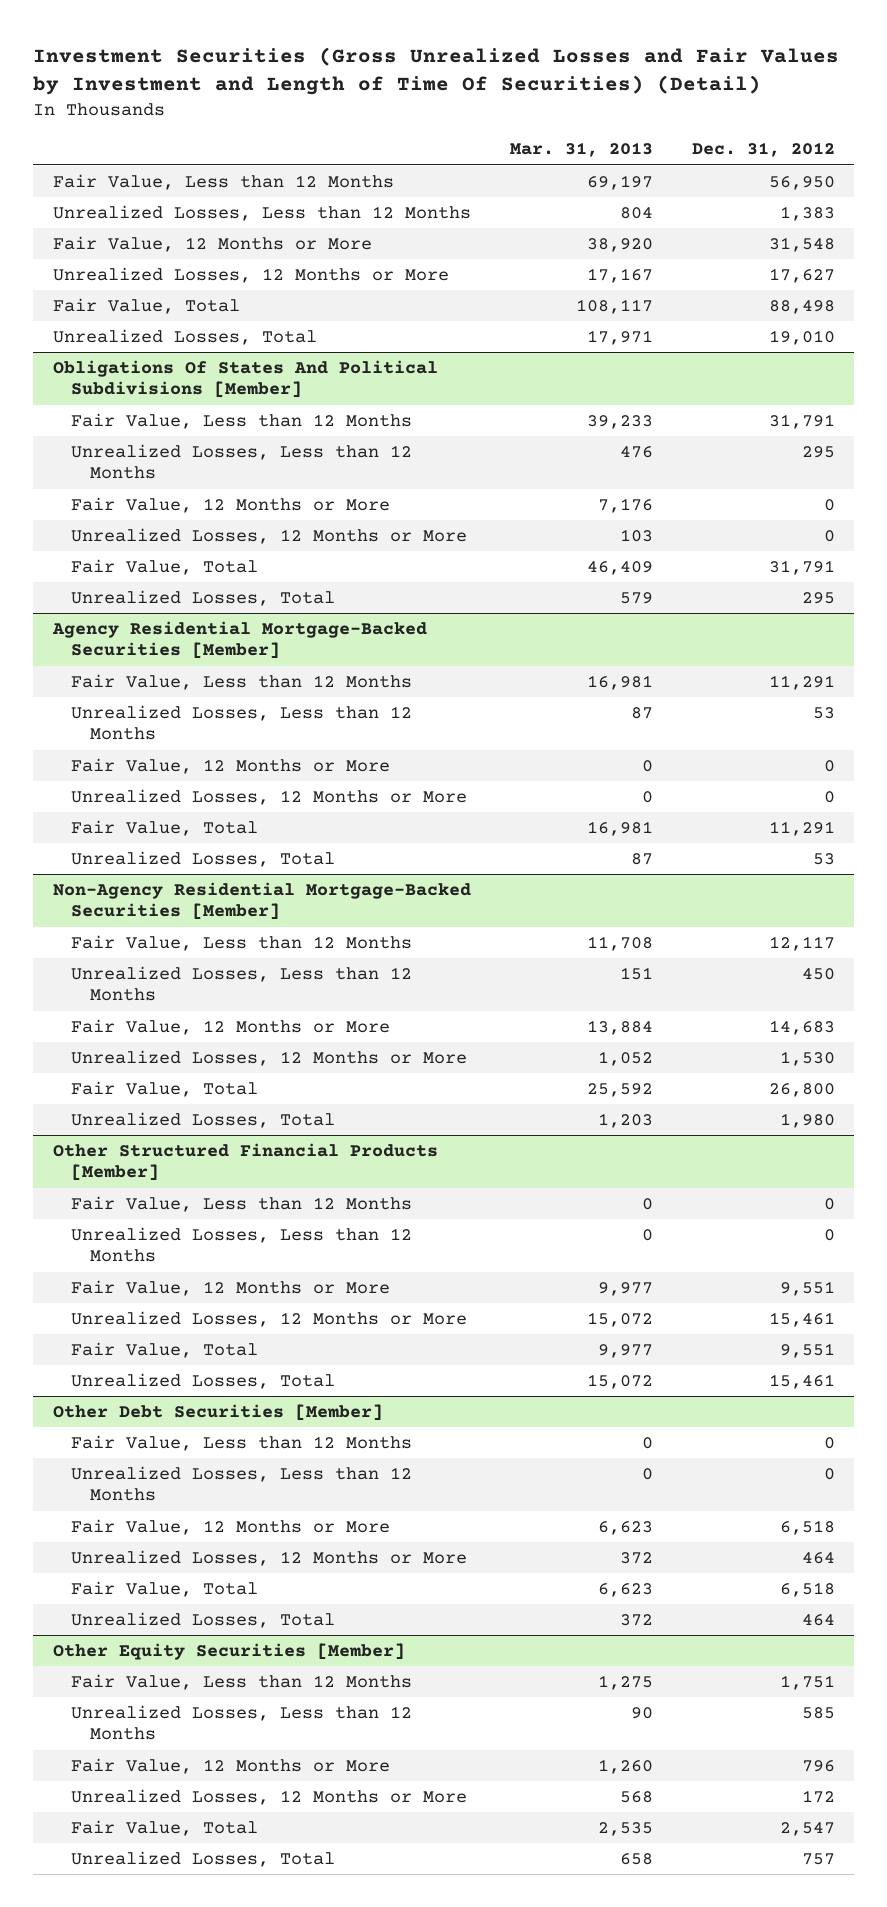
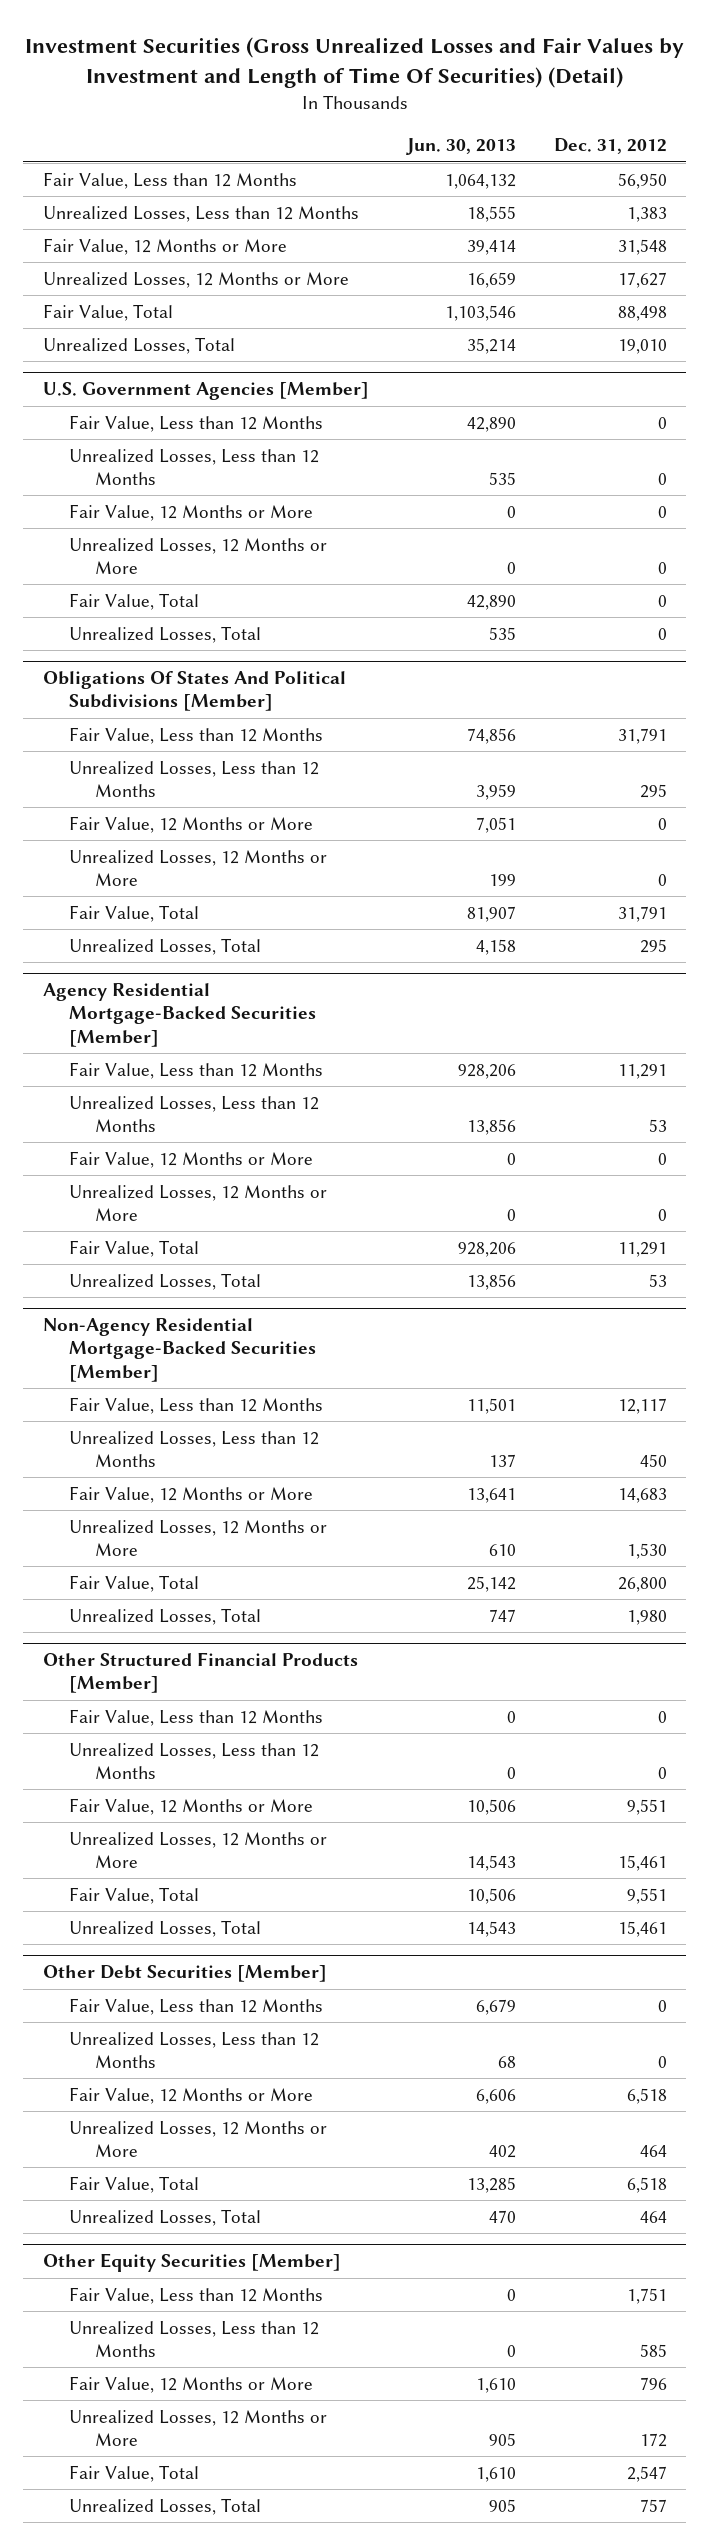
[509,142,653,158] Mar. 31, 2013 -> none
none -> [405,138,516,156] Jun. 30, 2013
none -> [42,382,369,401] U.S. Government Agencies [Member]
none -> [68,414,323,432] Fair Value, Less than 12 Months
none -> [68,448,319,485] Unrealized Losses, Less than 12 Months
none -> [68,503,313,521] Fair Value, 12 Months or More
none -> [68,537,327,574] Unrealized Losses, 12 Months or More
none -> [68,592,199,610] Fair Value, Total
none -> [68,625,261,643] Unrealized Losses, Total

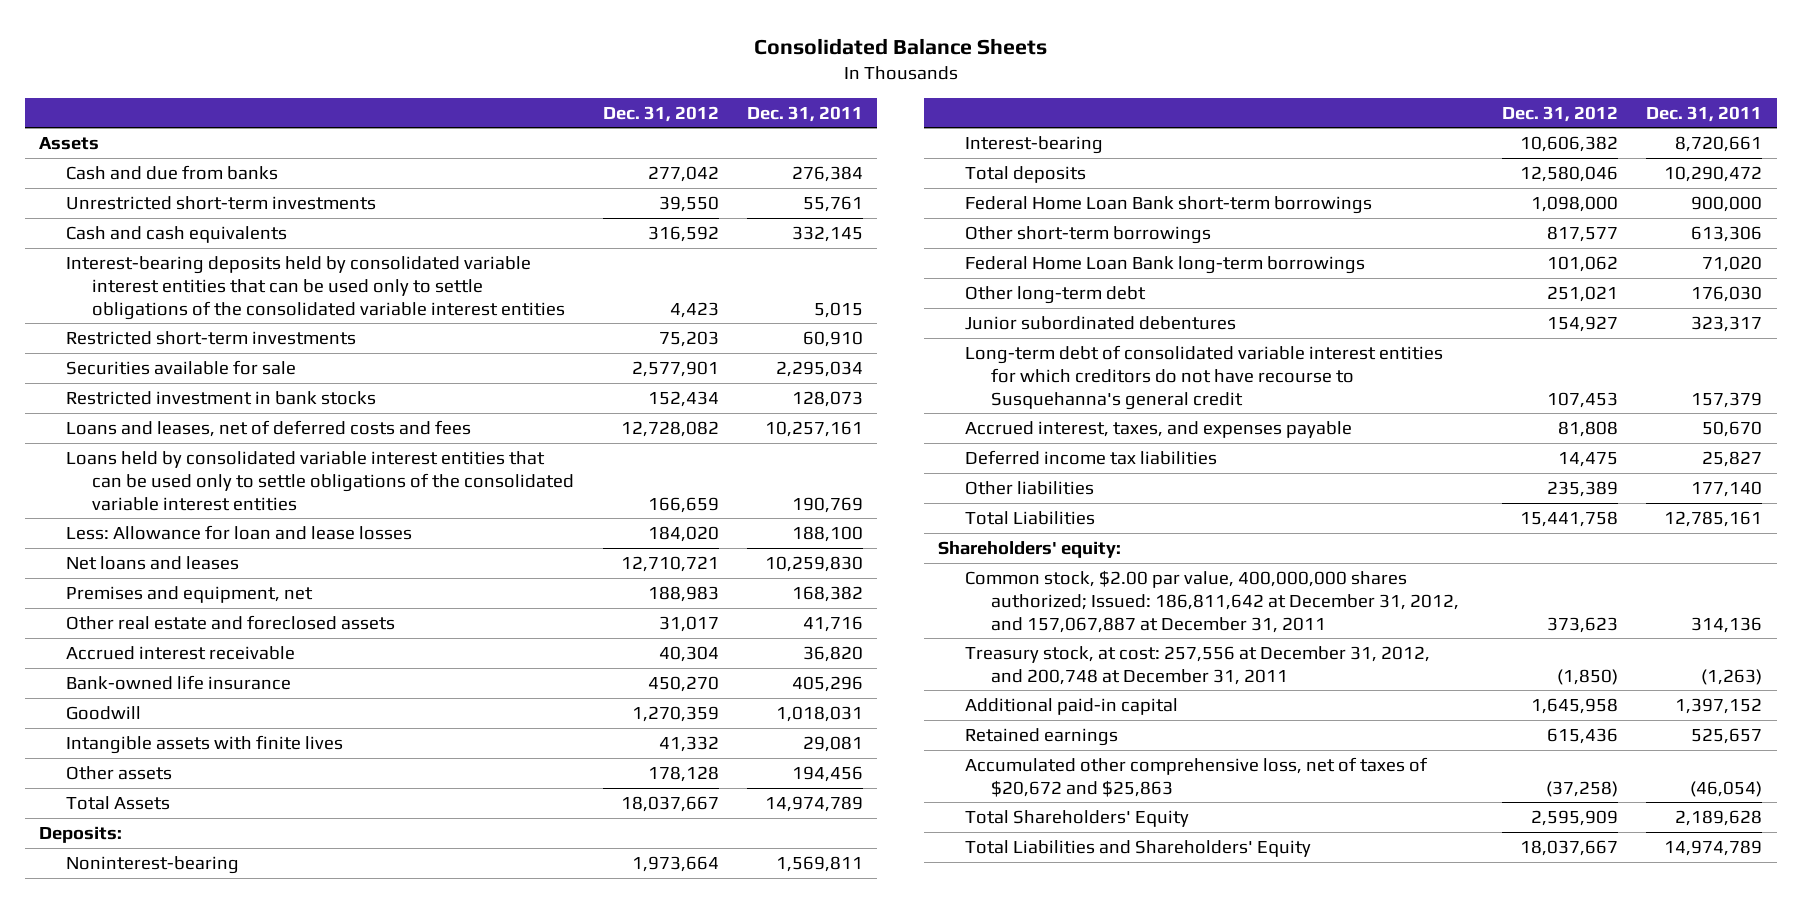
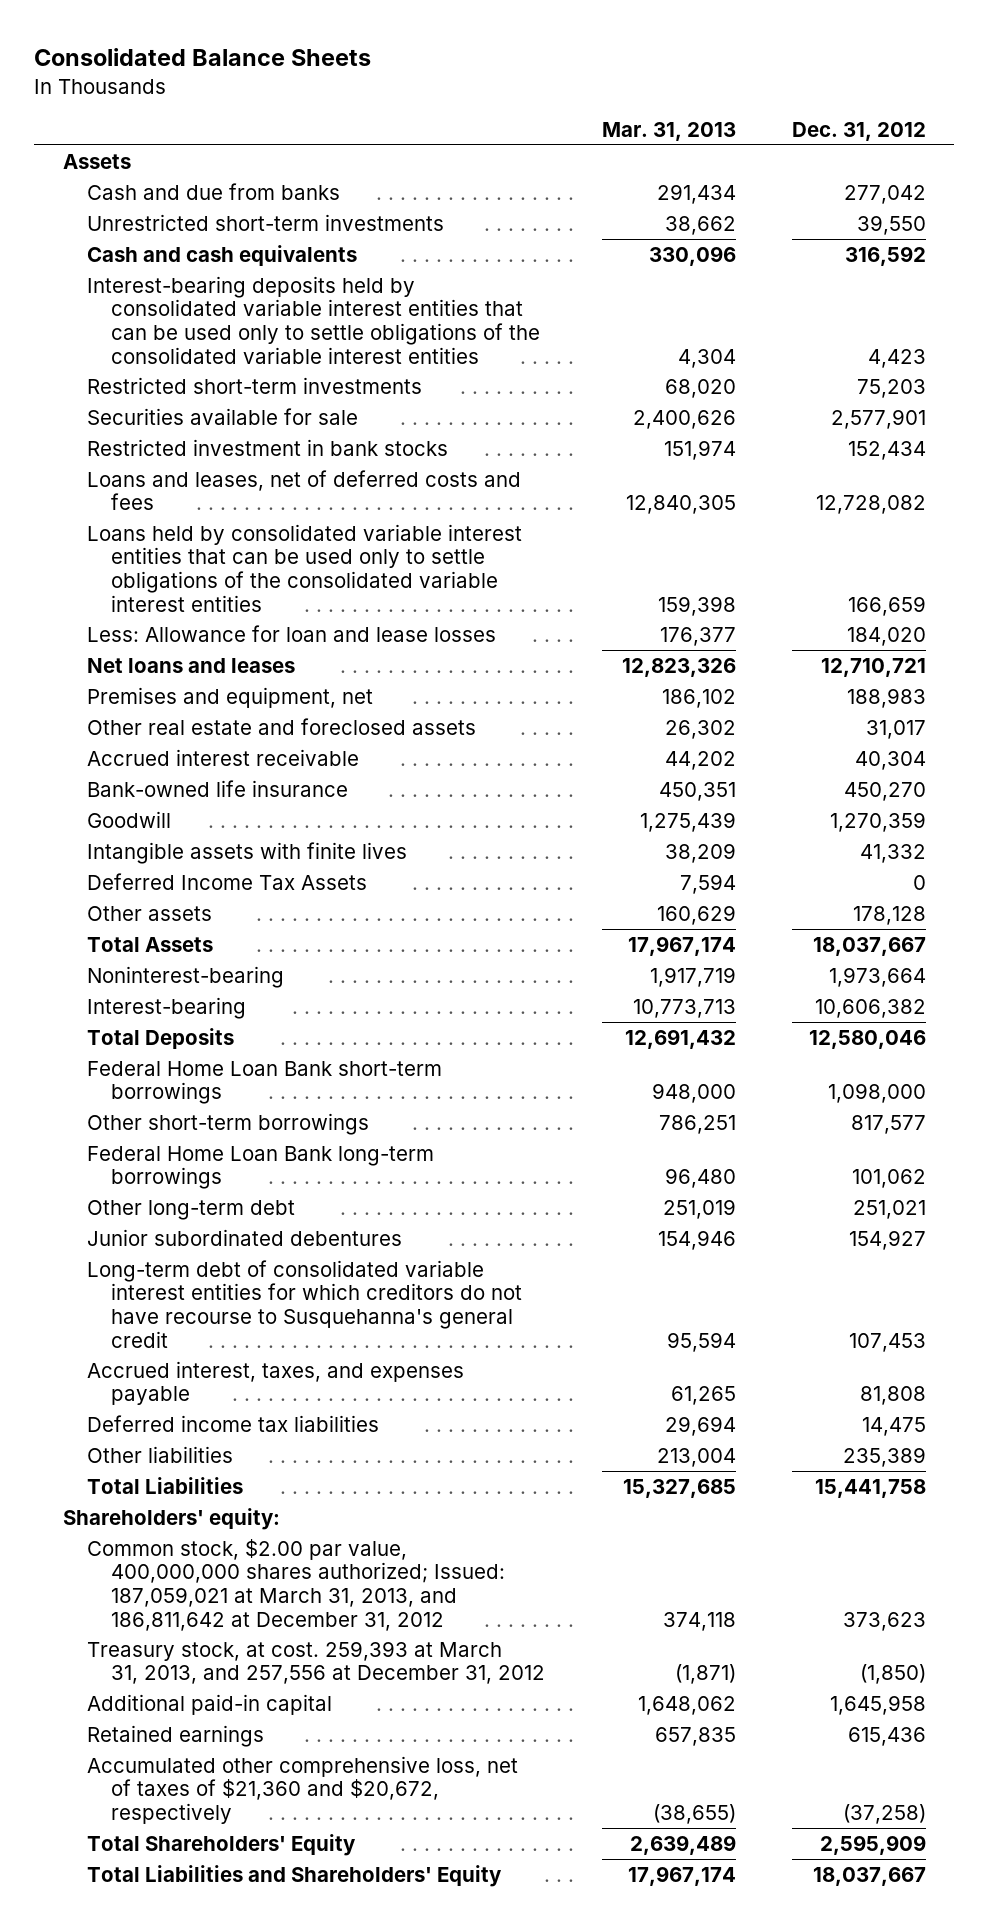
[747,105,864,122] Dec. 31, 2011 -> none
none -> [601,121,736,141] Mar. 31, 2013
none -> [87,872,368,890] Deferred Income Tax Assets
[39,825,123,843] Deposits: -> none
[964,165,1086,183] Total deposits -> [87,1027,235,1049] Total Deposits
[964,569,1460,633] Common stock, $2.00 par value, 400,000,000 shares authorized; Issued: 186,811,642 at December 31, 2012, and 157,067,887 at December 31, 2011 -> [87,1538,506,1631] Common stock, $2.00 par value, 400,000,000 shares authorized; Issued: 187,059,021 at March 31, 2013, and 186,811,642 at December 31, 2012
[964,645,1430,685] Treasury stock, at cost: 257,556 at December 31, 2012, and 200,748 at December 31, 2011 -> [87,1640,546,1685] Treasury stock, at cost. 259,393 at March 31, 2013, and 257,556 at December 31, 2012
[964,756,1428,797] Accumulated other comprehensive loss, net of taxes of $20,672 and $25,863 -> [87,1755,519,1824] Accumulated other comprehensive loss, net of taxes of $21,360 and $20,672, respectively

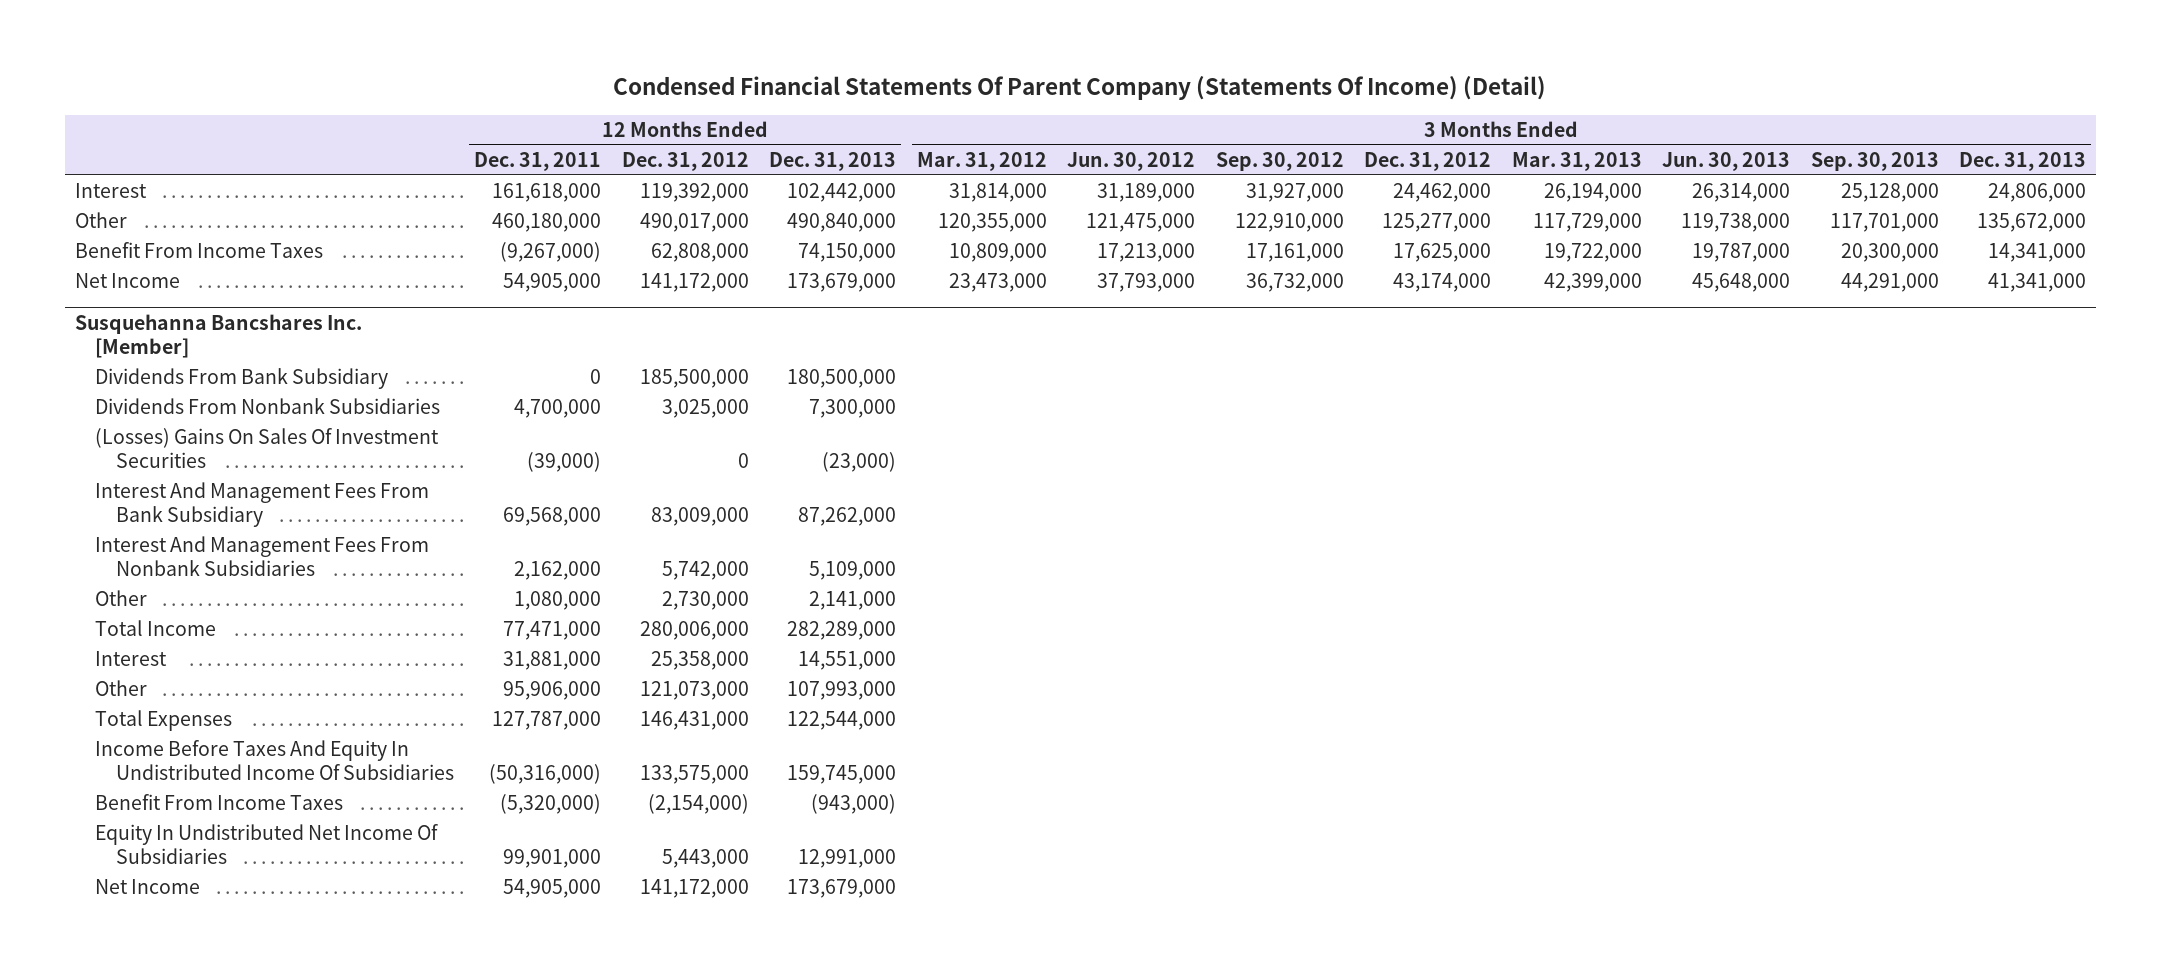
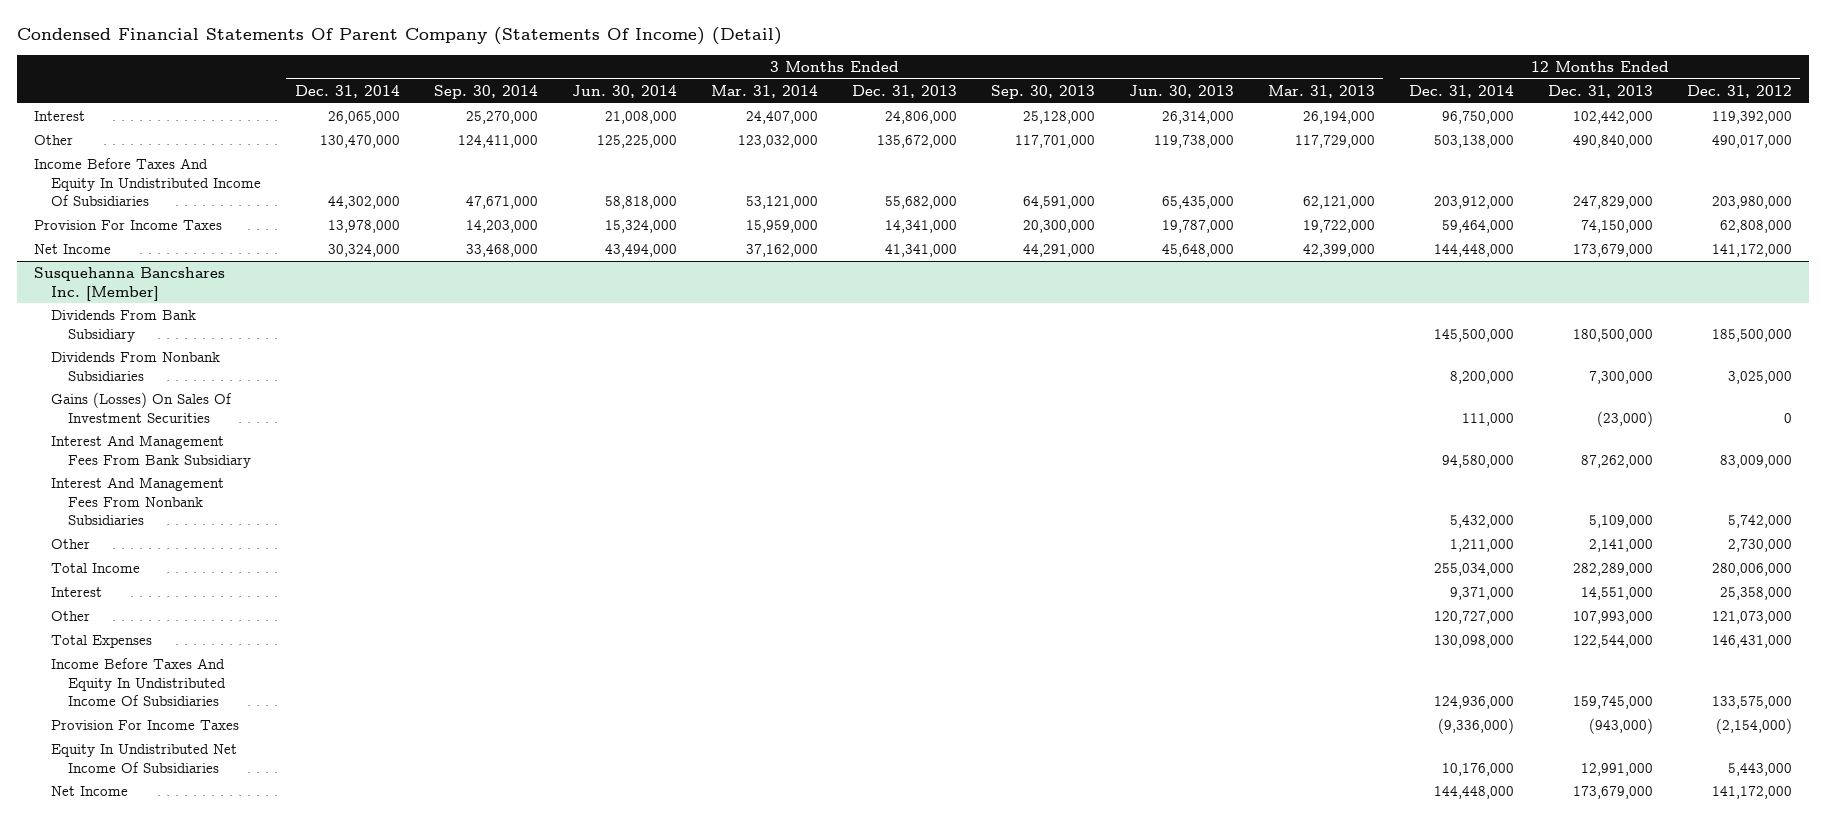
[474,152,602,172] Dec. 31, 2011 -> none
[916,152,1047,172] Mar. 31, 2012 -> none
[1067,152,1196,172] Jun. 30, 2012 -> none
[1215,152,1344,172] Sep. 30, 2012 -> none
[1364,152,1492,172] Dec. 31, 2012 -> none
none -> [294,84,400,98] Dec. 31, 2014
none -> [433,84,538,99] Sep. 30, 2014
none -> [571,84,677,98] Jun. 30, 2014
none -> [710,84,818,98] Mar. 31, 2014
none -> [1408,84,1514,98] Dec. 31, 2014
none -> [33,157,261,207] Income Before Taxes And Equity In Undistributed Income Of Subsidiaries
[74,242,323,259] Benefit From Income Taxes -> [33,219,222,230] Provision For Income Taxes
[95,428,440,469] (Losses) Gains On Sales Of Investment Securities -> [50,391,232,423] Gains (Losses) On Sales Of Investment Securities
[95,794,344,811] Benefit From Income Taxes -> [50,719,239,730] Provision For Income Taxes

